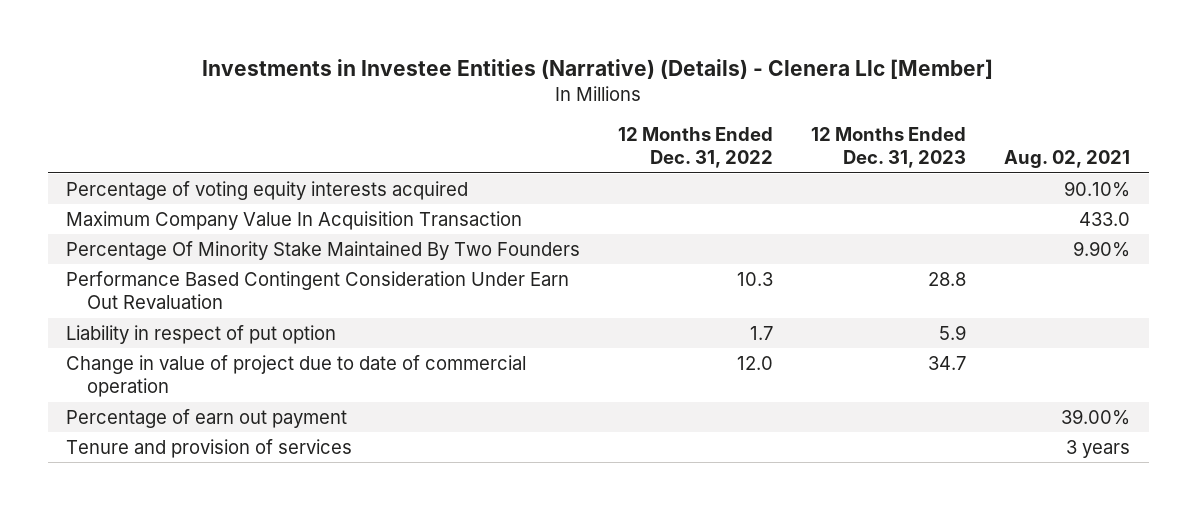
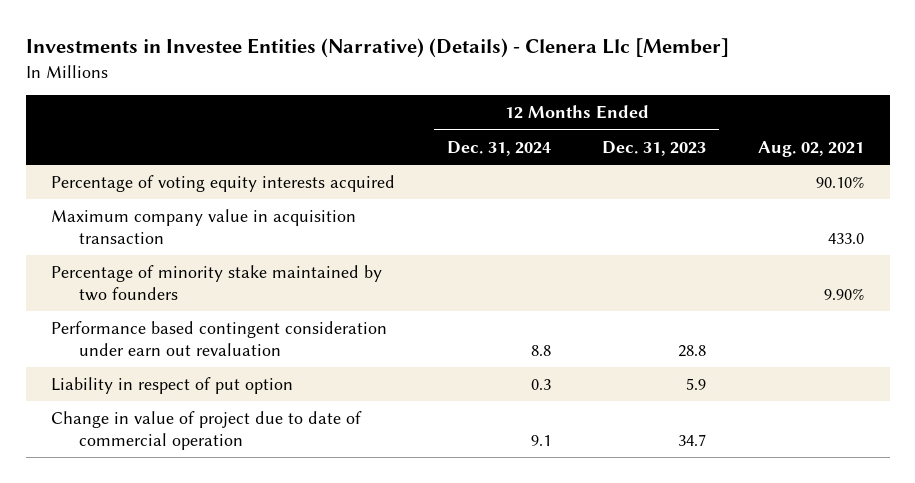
[618,126,774,169] 12 Months Ended Dec. 31, 2022 -> none
none -> [446,140,551,156] Dec. 31, 2024
[66,210,523,230] Maximum Company Value In Acquisition Transaction -> [51,208,357,245] Maximum company value in acquisition transaction
[66,240,581,260] Percentage Of Minority Stake Maintained By Two Founders -> [51,264,383,302] Percentage of minority stake maintained by two founders
[66,270,570,310] Performance Based Contingent Consideration Under Earn Out Revaluation -> [51,320,388,357] Performance based contingent consideration under earn out revaluation
[66,408,348,428] Percentage of earn out payment -> none
[66,438,353,458] Tenure and provision of services -> none

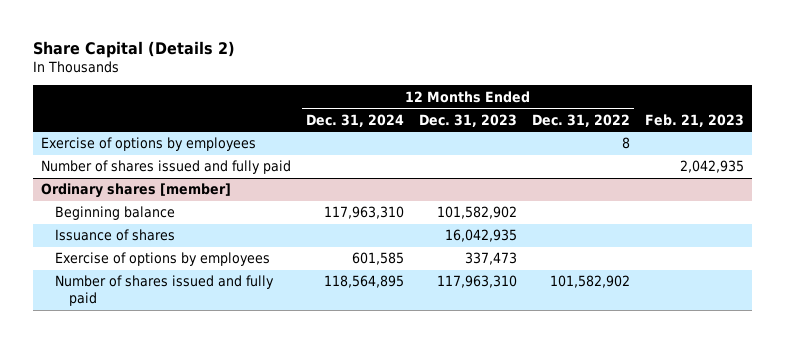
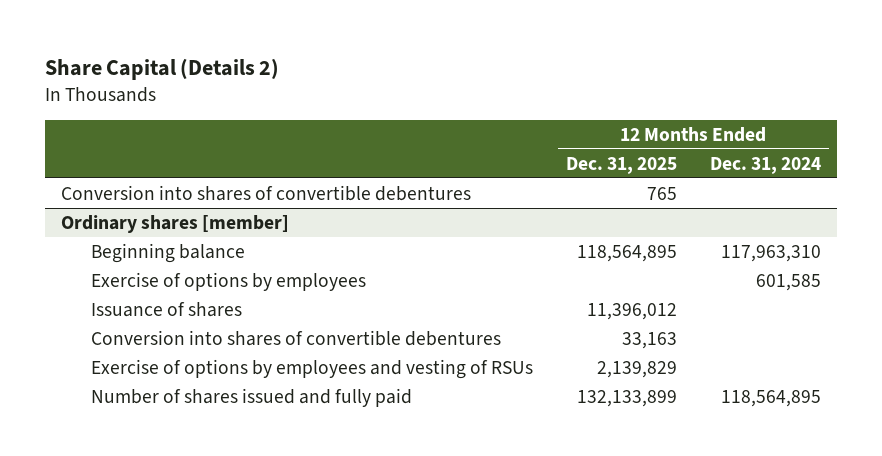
[418,113,517,127] Dec. 31, 2023 -> none
[532,113,631,127] Dec. 31, 2022 -> none
[645,113,745,127] Feb. 21, 2023 -> none
none -> [566,156,678,174] Dec. 31, 2025
[40,137,256,152] Exercise of options by employees -> none
[40,160,291,175] Number of shares issued and fully paid -> none
none -> [60,184,471,201] Conversion into shares of convertible debentures
[54,229,175,242] Issuance of shares -> [91,301,243,317] Issuance of shares
none -> [91,329,502,346] Conversion into shares of convertible debentures
none -> [91,358,534,379] Exercise of options by employees and vesting of RSUs

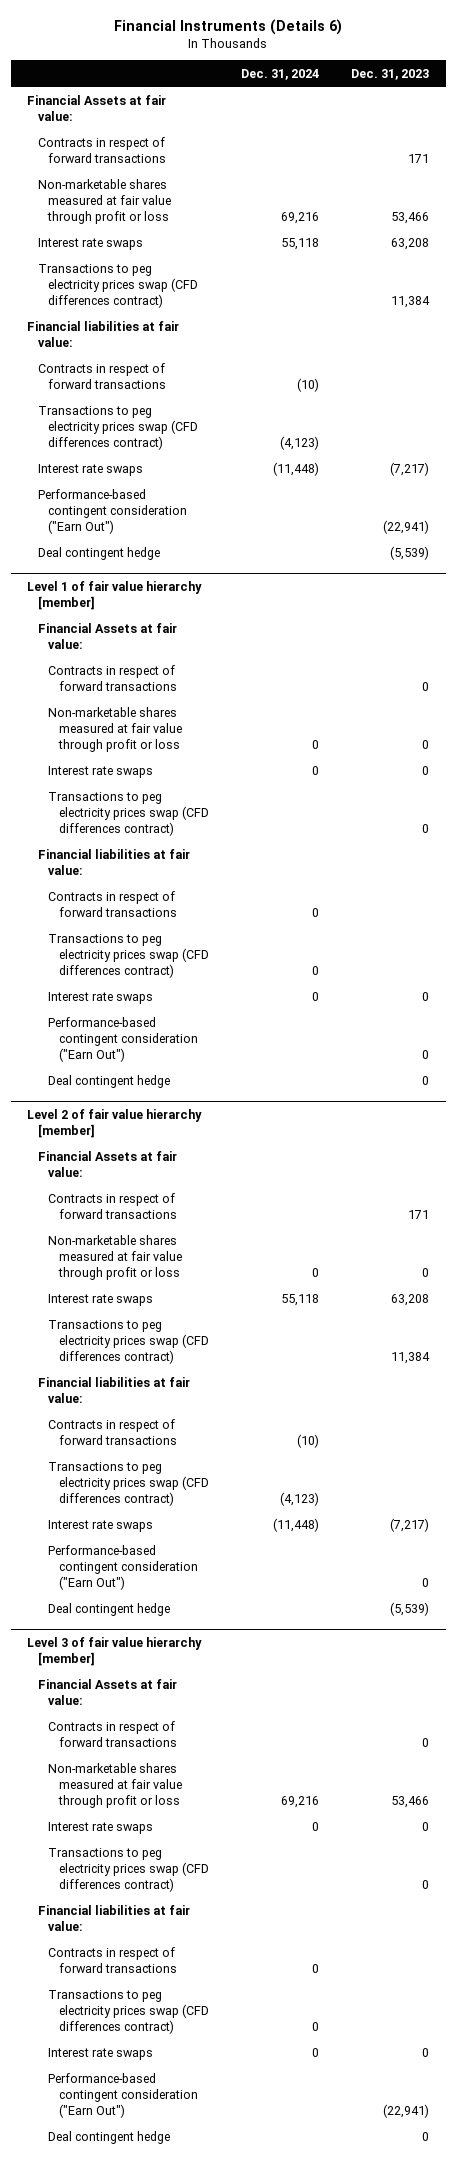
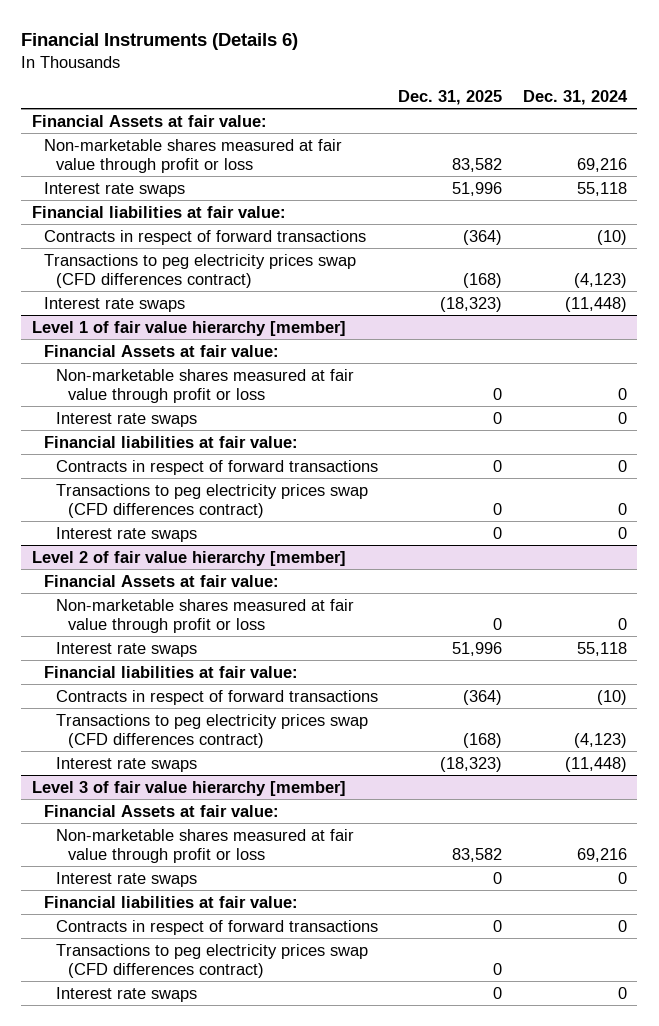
[351,68,430,80] Dec. 31, 2023 -> none
none -> [398,90,503,106] Dec. 31, 2025
[37,136,167,163] Contracts in respect of forward transactions -> none
[37,263,199,308] Transactions to peg electricity prices swap (CFD differences contract) -> none
[37,488,188,534] Performance-based contingent consideration ("Earn Out") -> none
[37,546,160,560] Deal contingent hedge -> none
[48,664,177,691] Contracts in respect of forward transactions -> none
[48,791,209,836] Transactions to peg electricity prices swap (CFD differences contract) -> none
[48,1016,198,1062] Performance-based contingent consideration ("Earn Out") -> none
[48,1074,171,1088] Deal contingent hedge -> none
[48,1192,177,1219] Contracts in respect of forward transactions -> none
[48,1319,209,1364] Transactions to peg electricity prices swap (CFD differences contract) -> none
[48,1544,198,1590] Performance-based contingent consideration ("Earn Out") -> none
[48,1602,171,1616] Deal contingent hedge -> none
[48,1720,177,1747] Contracts in respect of forward transactions -> none
[48,1989,209,2034] Transactions to peg electricity prices swap (CFD differences contract) -> none
[48,1847,209,1892] Transactions to peg electricity prices swap (CFD differences contract) -> [55,943,368,979] Transactions to peg electricity prices swap (CFD differences contract)
[48,2072,198,2118] Performance-based contingent consideration ("Earn Out") -> none
[48,2130,171,2144] Deal contingent hedge -> none

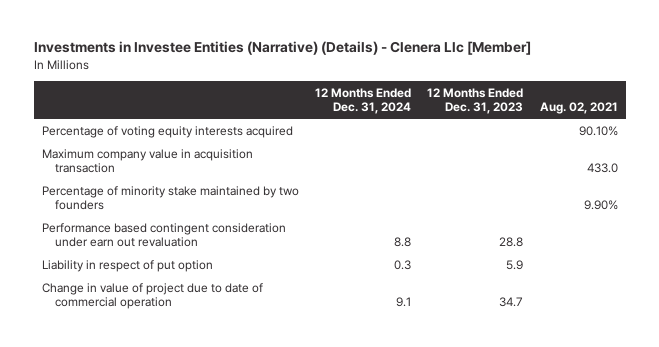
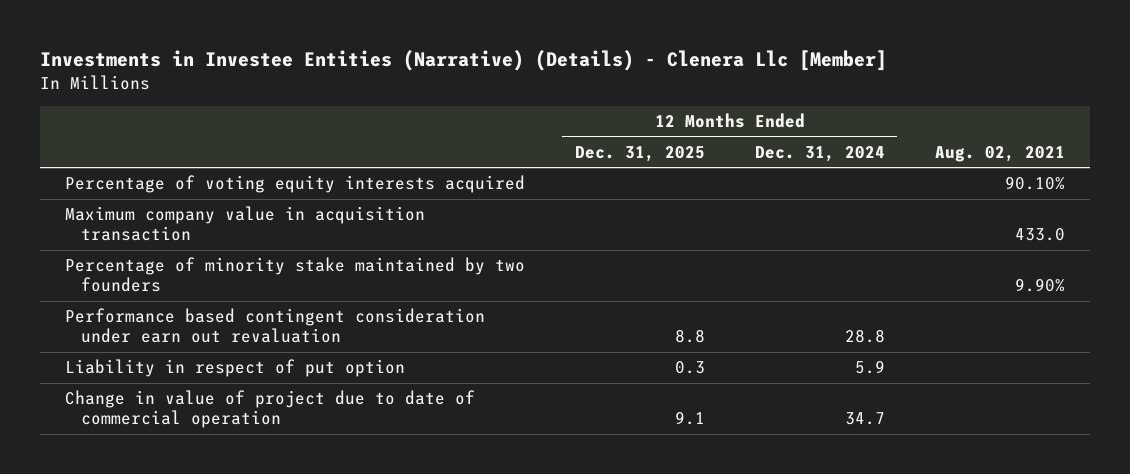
[427,87,524,115] 12 Months Ended Dec. 31, 2023 -> none
none -> [574,145,705,162] Dec. 31, 2025
[393,237,411,248] 8.8 -> [844,329,885,344] 28.8
[393,259,411,270] 0.3 -> [854,360,885,375] 5.9
[395,297,411,308] 9.1 -> [844,412,885,426] 34.7

